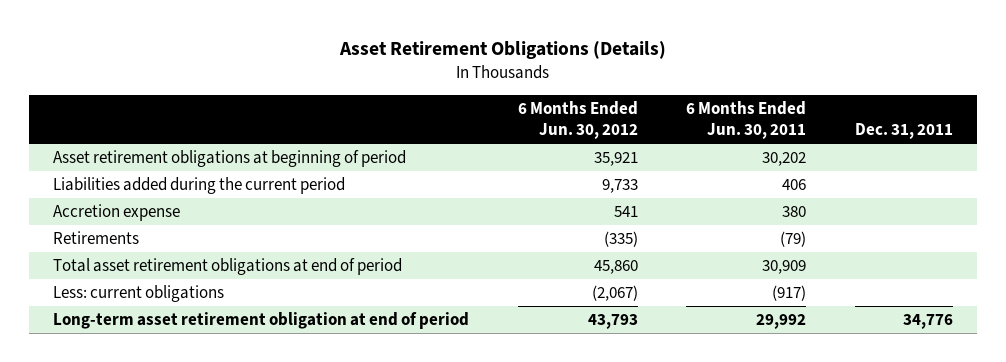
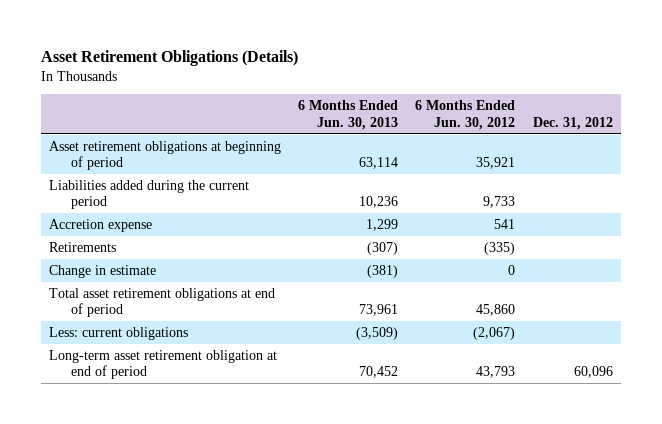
[686,100,807,139] 6 Months Ended Jun. 30, 2011 -> none
[854,122,953,139] Dec. 31, 2011 -> none
none -> [298,100,399,130] 6 Months Ended Jun. 30, 2013
none -> [532,116,613,130] Dec. 31, 2012
none -> [49,264,157,278] Change in estimate

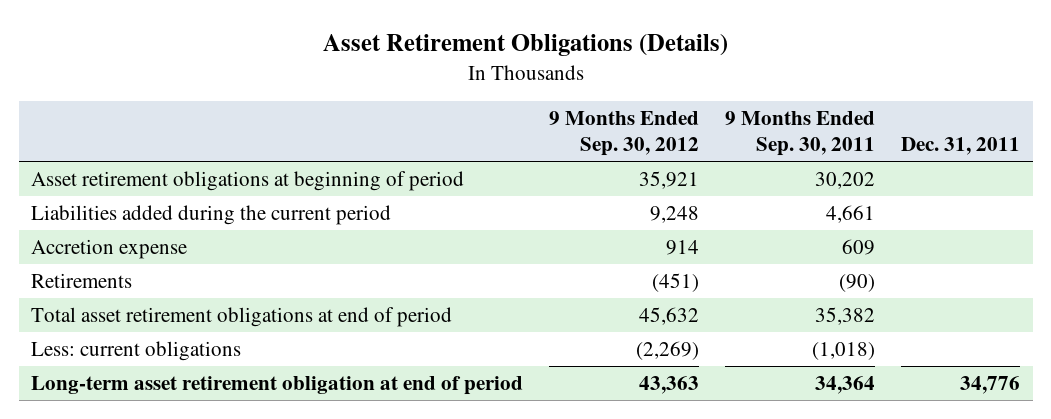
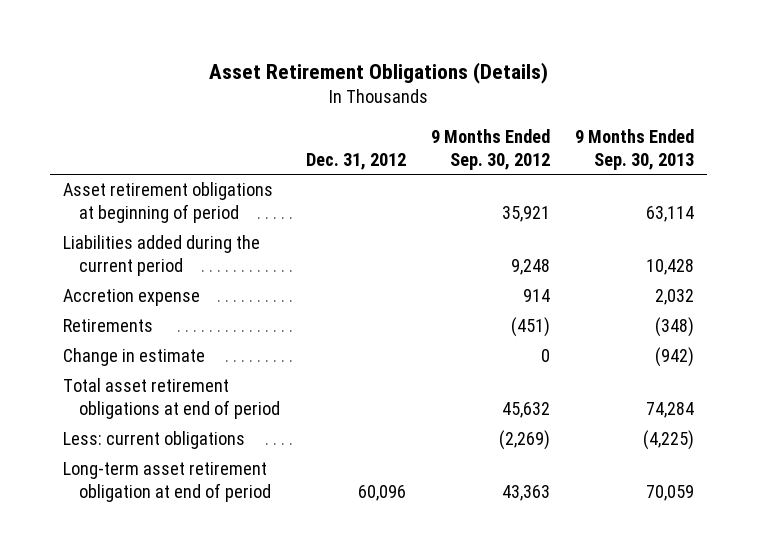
[725,111,876,157] 9 Months Ended Sep. 30, 2011 -> none
[900,137,1020,156] Dec. 31, 2011 -> none
none -> [305,152,406,170] Dec. 31, 2012
none -> [575,128,695,170] 9 Months Ended Sep. 30, 2013
none -> [63,348,206,367] Change in estimate

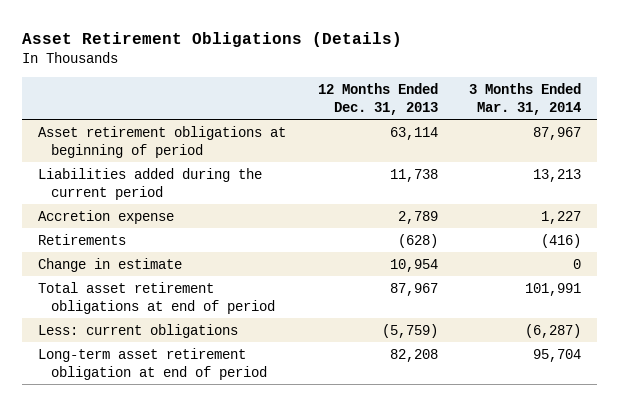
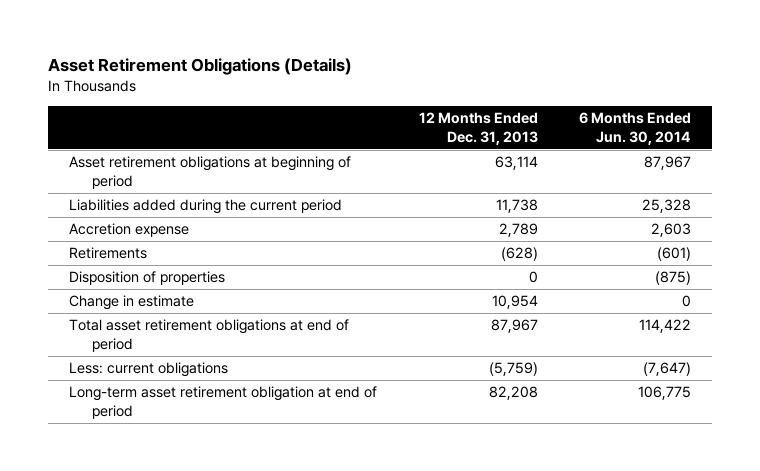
[469,83,582,116] 3 Months Ended Mar. 31, 2014 -> none
none -> [578,112,691,145] 6 Months Ended Jun. 30, 2014
none -> [69,271,226,286] Disposition of properties

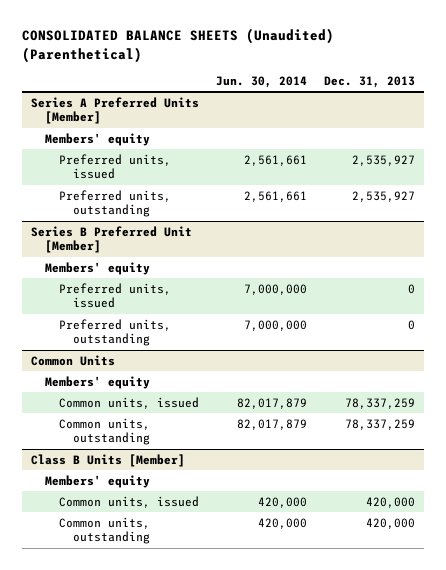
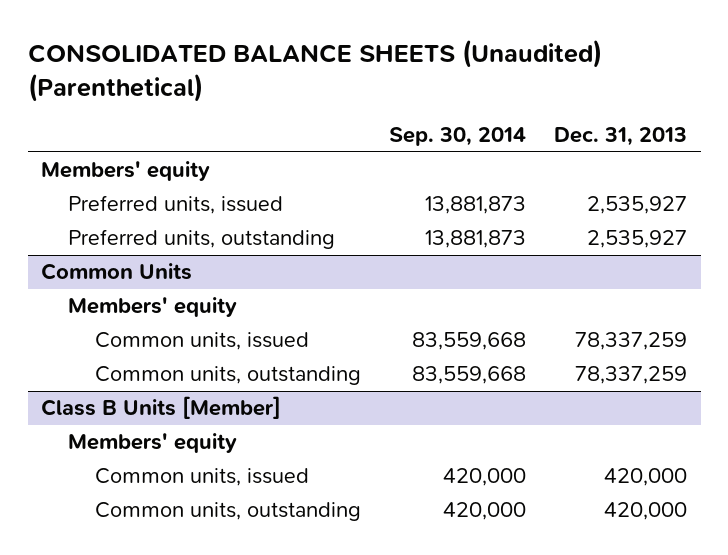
[216,76,308,89] Jun. 30, 2014 -> none
none -> [389,127,527,147] Sep. 30, 2014
[30,96,199,125] Series A Preferred Units [Member] -> none
[30,225,192,254] Series B Preferred Unit [Member] -> none
[44,261,150,275] Members' equity -> none
[58,282,171,309] Preferred units, issued -> none
[58,318,171,347] Preferred units, outstanding -> none

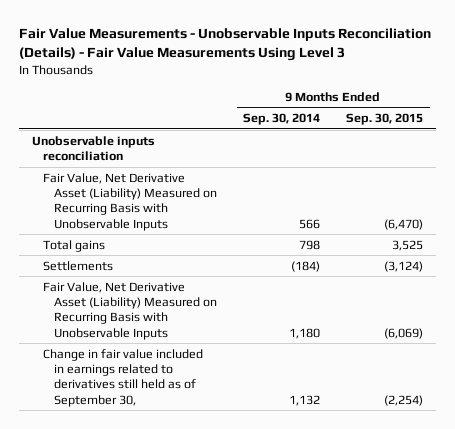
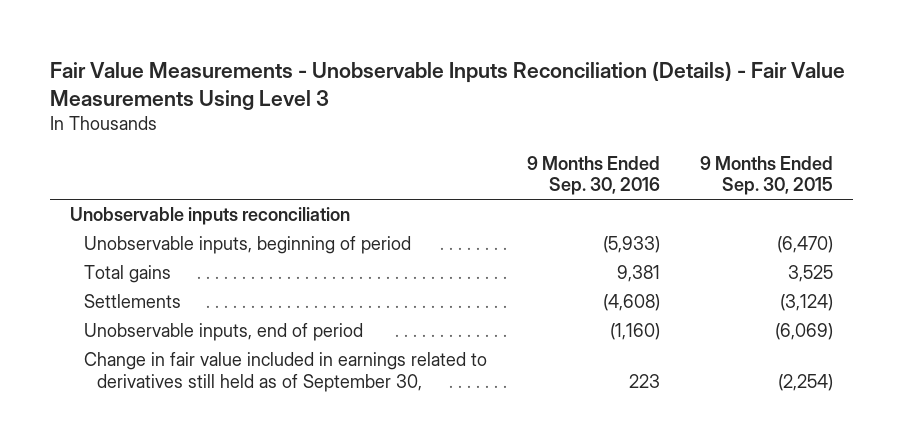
[243,113,321,126] Sep. 30, 2014 -> none
none -> [526,155,660,196] 9 Months Ended Sep. 30, 2016
[43,172,218,231] Fair Value, Net Derivative Asset (Liability) Measured on Recurring Basis with Unobservable Inputs -> [83,236,411,255] Unobservable inputs, beginning of period
[43,281,218,340] Fair Value, Net Derivative Asset (Liability) Measured on Recurring Basis with Unobservable Inputs -> [83,323,363,342] Unobservable inputs, end of period

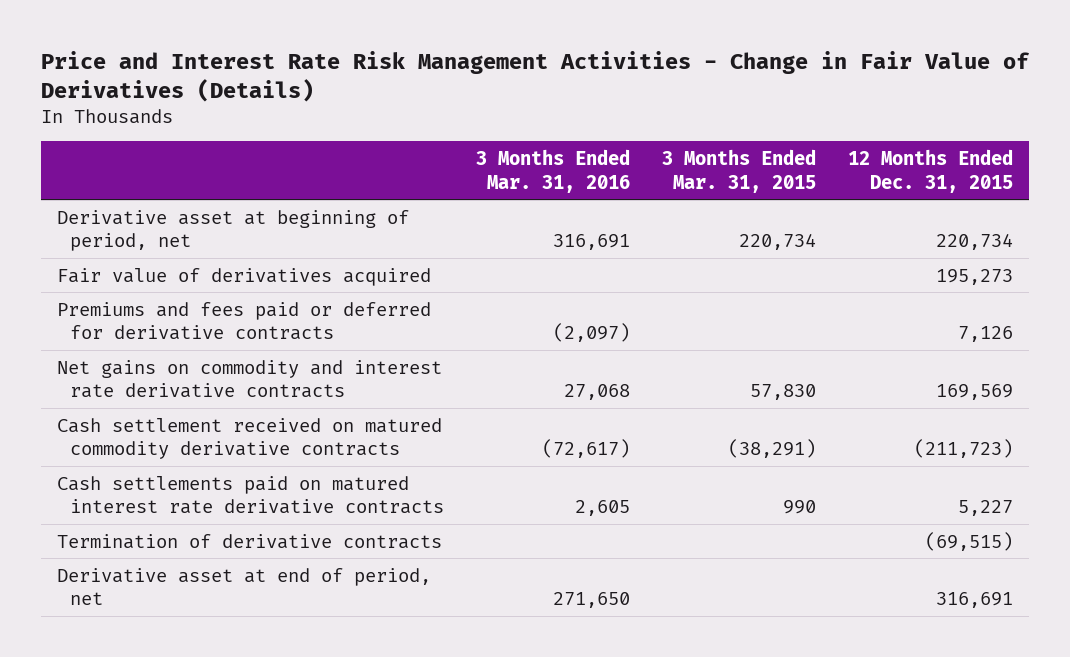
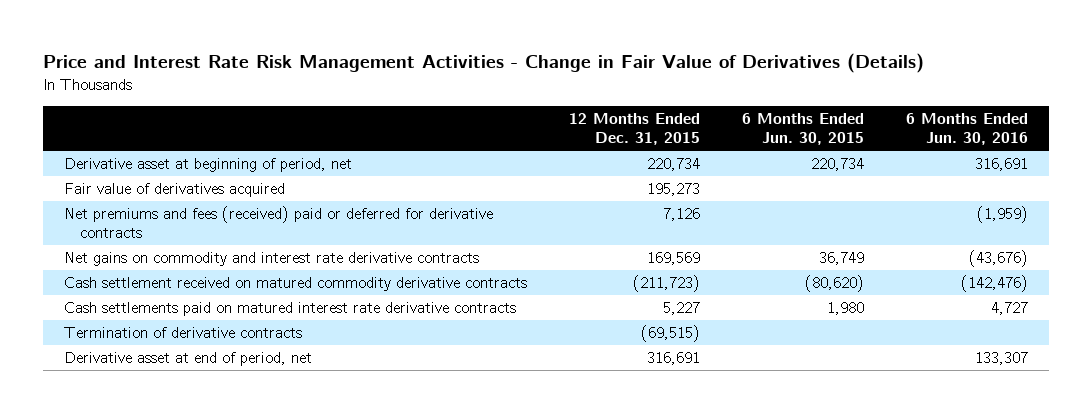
[476,148,631,193] 3 Months Ended Mar. 31, 2016 -> none
[662,148,817,193] 3 Months Ended Mar. 31, 2015 -> none
none -> [741,113,864,146] 6 Months Ended Jun. 30, 2015
none -> [905,113,1028,146] 6 Months Ended Jun. 30, 2016
[56,301,431,341] Premiums and fees paid or deferred for derivative contracts -> [64,206,494,239] Net premiums and fees (received) paid or deferred for derivative contracts

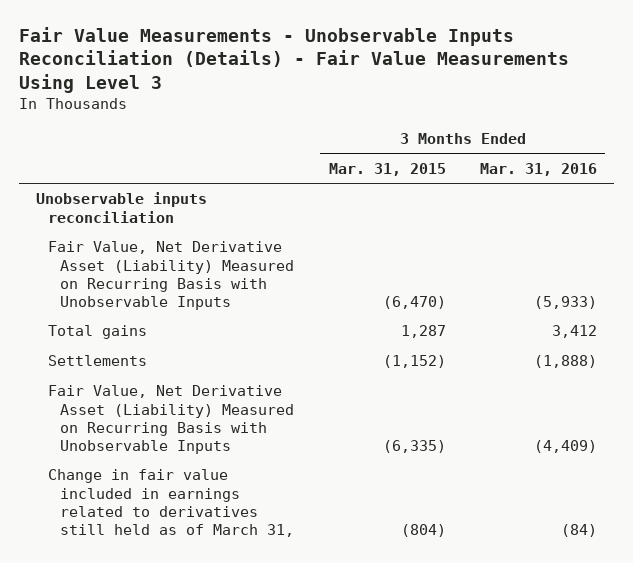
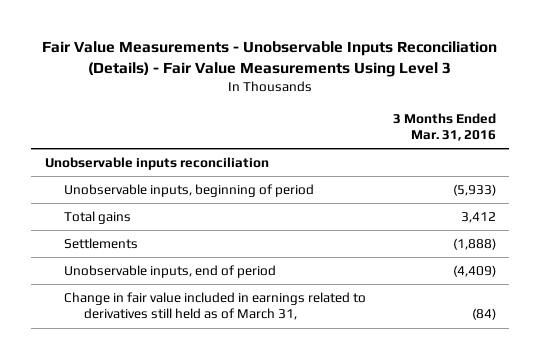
[328,162,446,176] Mar. 31, 2015 -> none
[48,241,295,310] Fair Value, Net Derivative Asset (Liability) Measured on Recurring Basis with Unobservable Inputs -> [64,183,315,197] Unobservable inputs, beginning of period
[48,385,295,454] Fair Value, Net Derivative Asset (Liability) Measured on Recurring Basis with Unobservable Inputs -> [64,264,277,278] Unobservable inputs, end of period

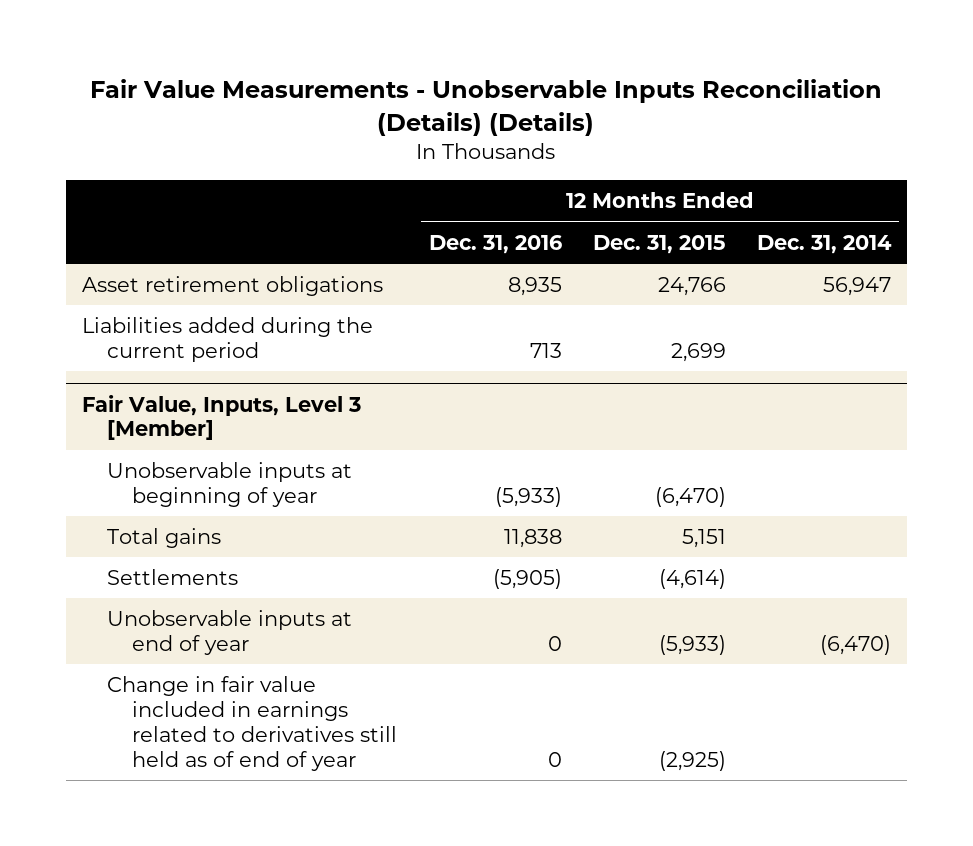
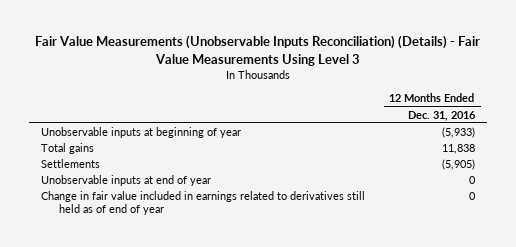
[90,79,883,136] Fair Value Measurements - Unobservable Inputs Reconciliation (Details) (Details) -> [34,35,480,66] Fair Value Measurements (Unobservable Inputs Reconciliation) (Details) - Fair Value Measurements Using Level 3
[592,234,726,254] Dec. 31, 2015 -> none
[757,234,893,254] Dec. 31, 2014 -> none
[81,276,383,297] Asset retirement obligations -> none
[81,317,373,363] Liabilities added during the current period -> none
[81,394,361,441] Fair Value, Inputs, Level 3 [Member] -> none

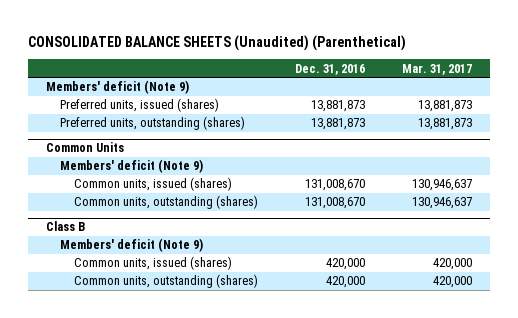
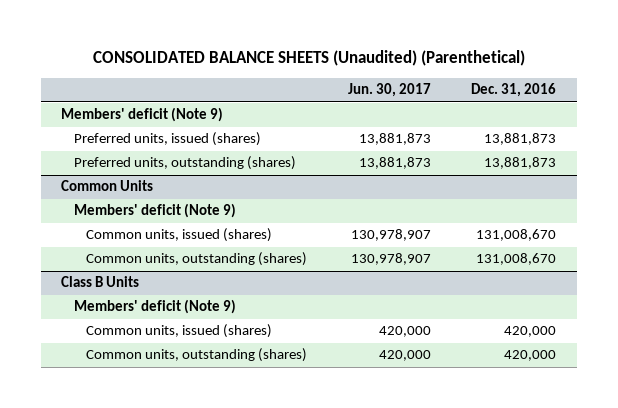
[401,63,472,75] Mar. 31, 2017 -> none
none -> [347,83,431,98] Jun. 30, 2017
[46,221,86,232] Class B -> [61,276,140,288] Class B Units

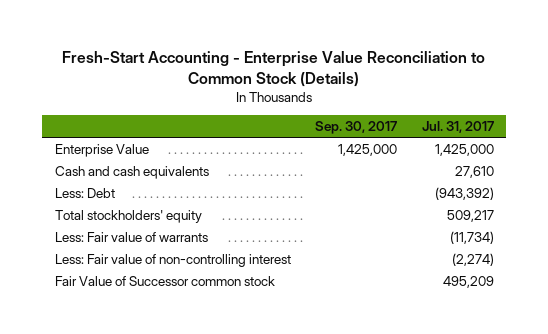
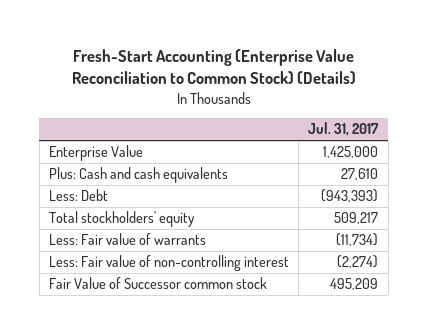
[62,51,486,87] Fresh-Start Accounting - Enterprise Value Reconciliation to Common Stock (Details) -> [71,48,356,85] Fresh-Start Accounting (Enterprise Value Reconciliation to Common Stock) (Details)
[315,120,398,134] Sep. 30, 2017 -> none
[54,165,209,179] Cash and cash equivalents -> [49,167,229,184] Plus: Cash and cash equivalents
[434,186,494,200] (943,392) -> [321,189,379,203] (943,393)

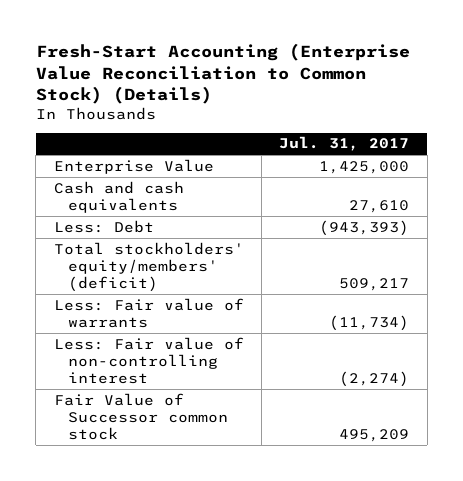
[49,167,229,184] Plus: Cash and cash equivalents -> [53,180,184,214] Cash and cash equivalents
[49,211,196,228] Total stockholders' equity -> [53,241,244,293] Total stockholders' equity/members' (deficit)

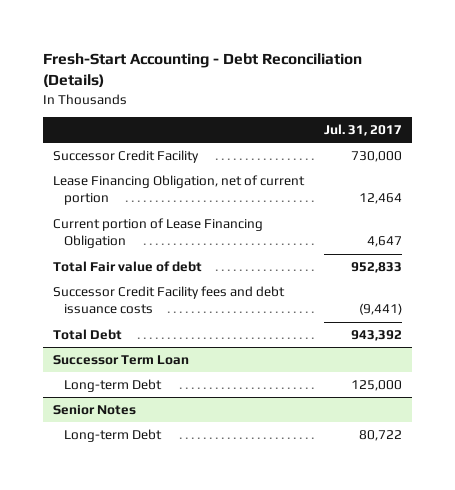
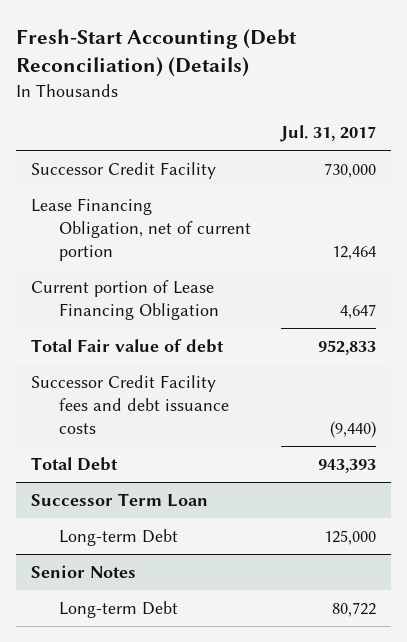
[43,53,363,88] Fresh-Start Accounting - Debt Reconciliation (Details) -> [15,29,297,78] Fresh-Start Accounting (Debt Reconciliation) (Details)
[358,303,402,316] (9,441) -> [330,421,377,439] (9,440)
[350,330,402,342] 943,392 -> [318,458,377,473] 943,393

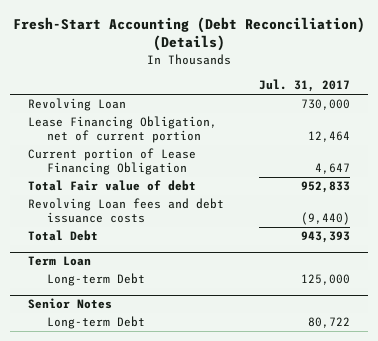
[30,161,216,179] Successor Credit Facility -> [27,98,126,112] Revolving Loan
[30,374,230,435] Successor Credit Facility fees and debt issuance costs -> [27,198,224,224] Revolving Loan fees and debt issuance costs
[30,492,208,507] Successor Term Loan -> [27,256,91,267] Term Loan

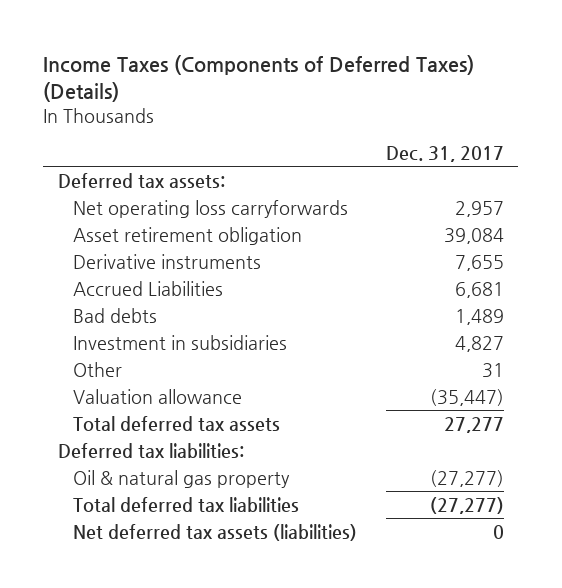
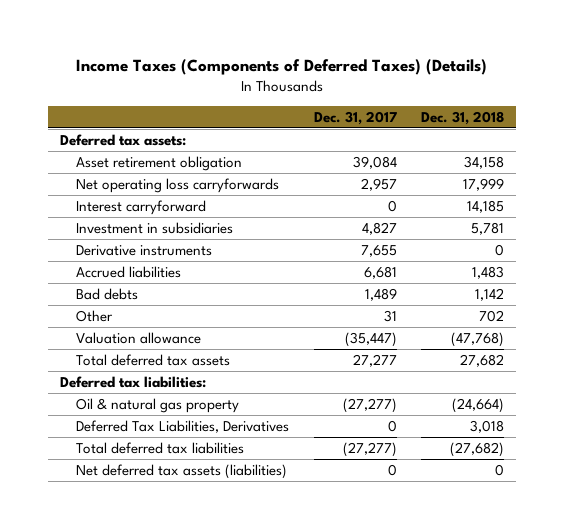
none -> [420,110,504,125] Dec. 31, 2018
[72,199,348,218] Net operating loss carryforwards -> [76,177,280,193] Net operating loss carryforwards
none -> [76,199,207,215] Interest carryforward
[72,334,287,350] Investment in subsidiaries -> [76,221,234,234] Investment in subsidiaries
[72,280,223,296] Accrued Liabilities -> [76,265,182,278] Accrued liabilities
none -> [76,419,290,433] Deferred Tax Liabilities, Derivatives

